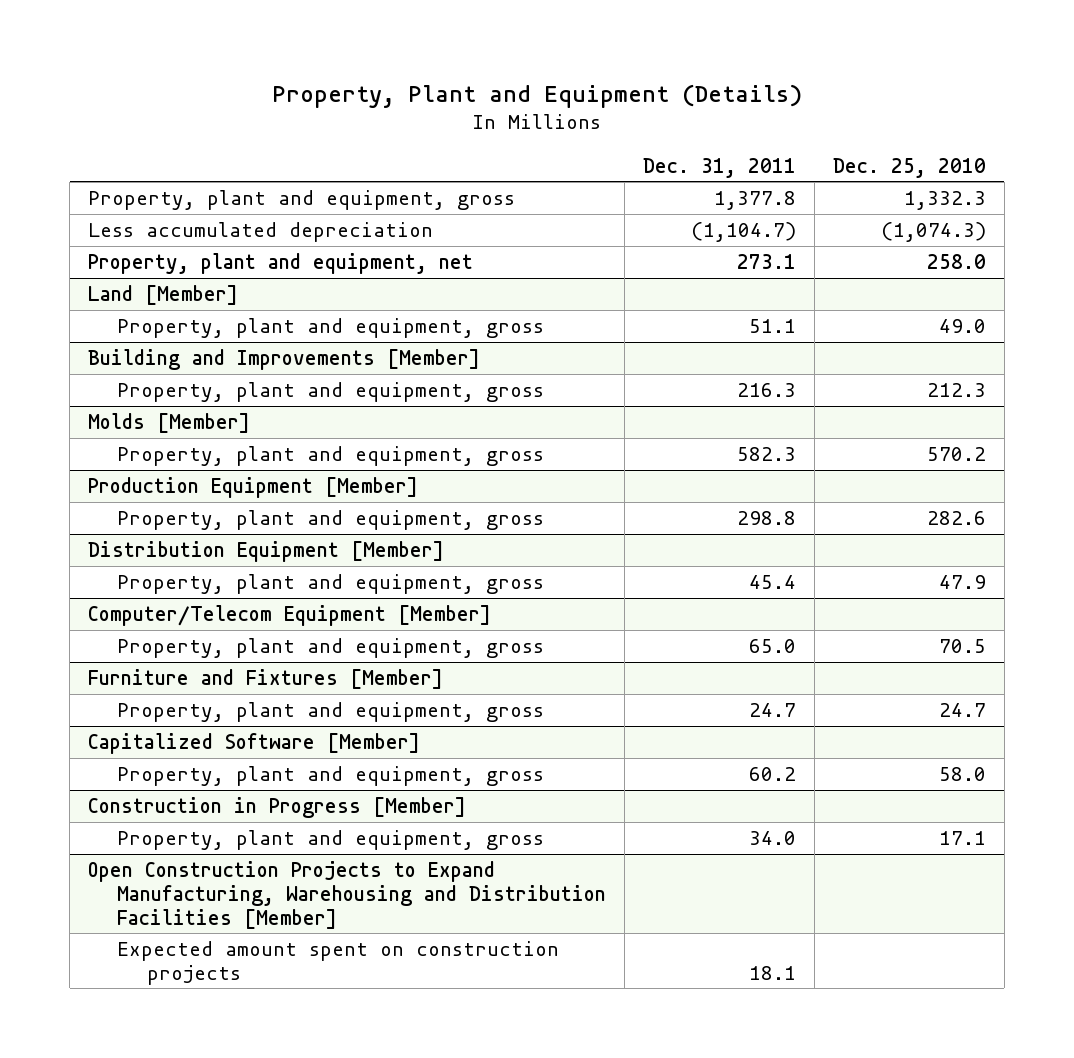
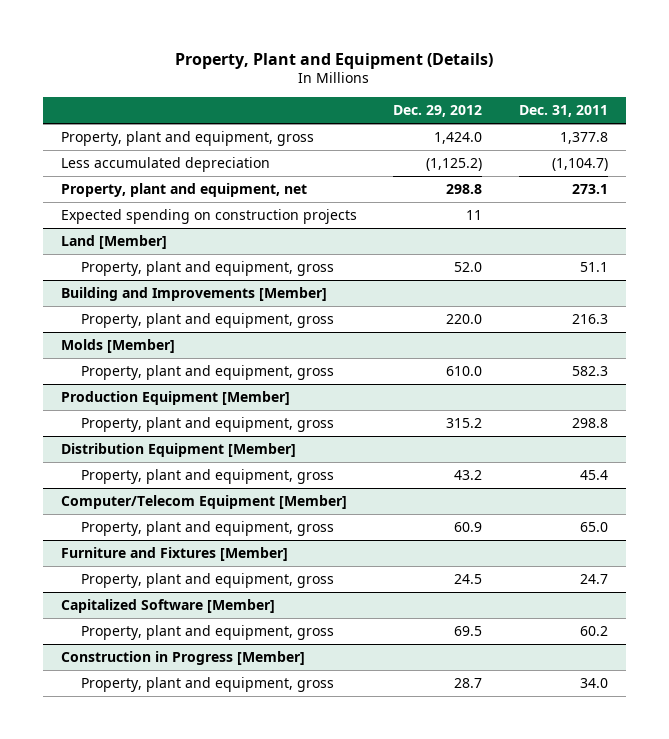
[832,157,986,178] Dec. 25, 2010 -> none
none -> [393,104,483,117] Dec. 29, 2012
none -> [61,209,358,225] Expected spending on construction projects
[88,860,607,929] Open Construction Projects to Expand Manufacturing, Warehousing and Distribution Facilities [Member] -> none
[117,940,560,985] Expected amount spent on construction projects -> none

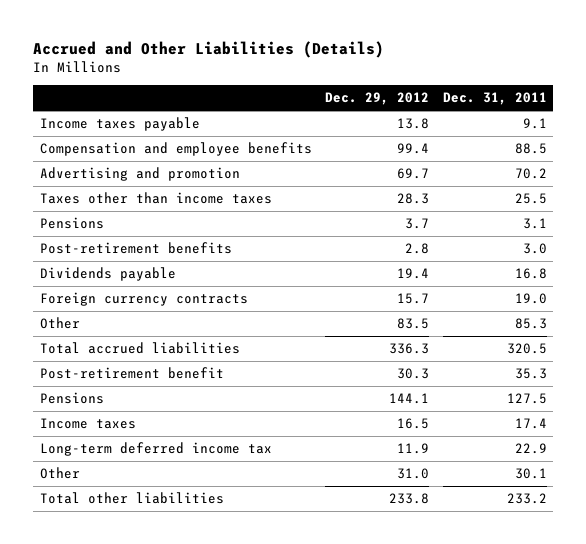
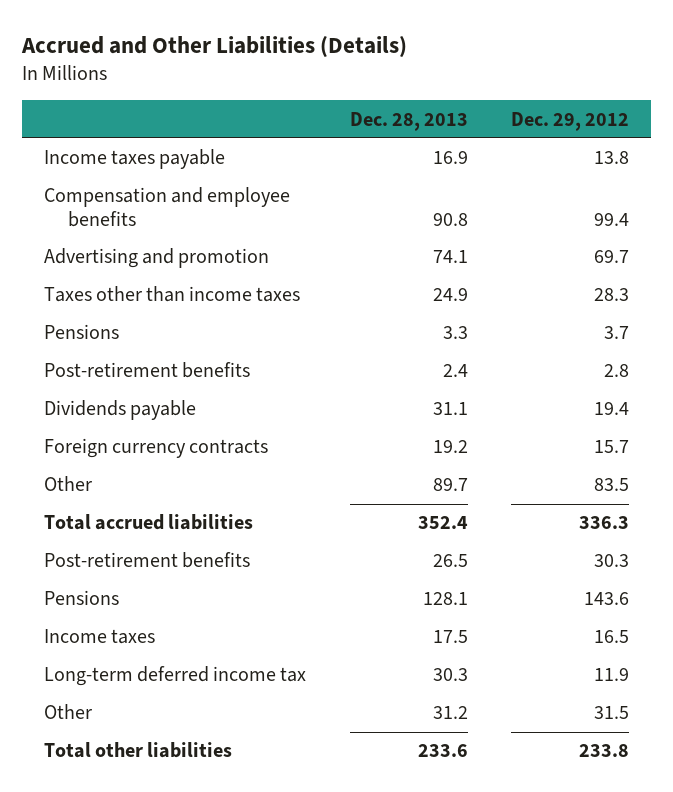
[442,92,547,106] Dec. 31, 2011 -> none
none -> [349,111,468,131] Dec. 28, 2013
[39,367,224,380] Post-retirement benefit -> [43,552,250,569] Post-retirement benefits
[389,393,430,405] 144.1 -> [584,592,630,606] 143.6
[397,468,430,480] 31.0 -> [594,706,630,720] 31.5

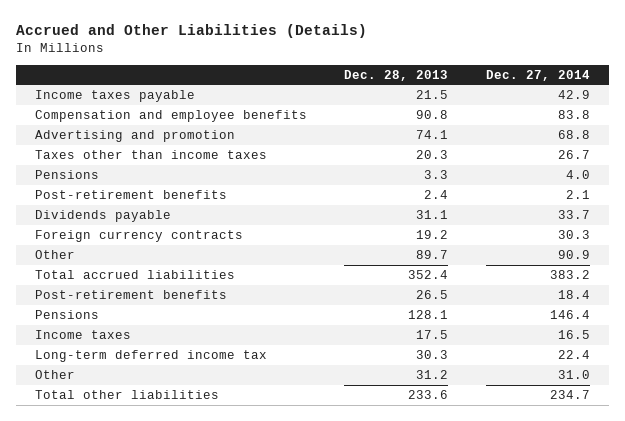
[511,111,630,131] Dec. 29, 2012 -> none
none -> [485,69,590,81] Dec. 27, 2014
[432,151,468,165] 16.9 -> [416,89,449,99] 21.5
[432,288,468,302] 24.9 -> [416,149,449,159] 20.3

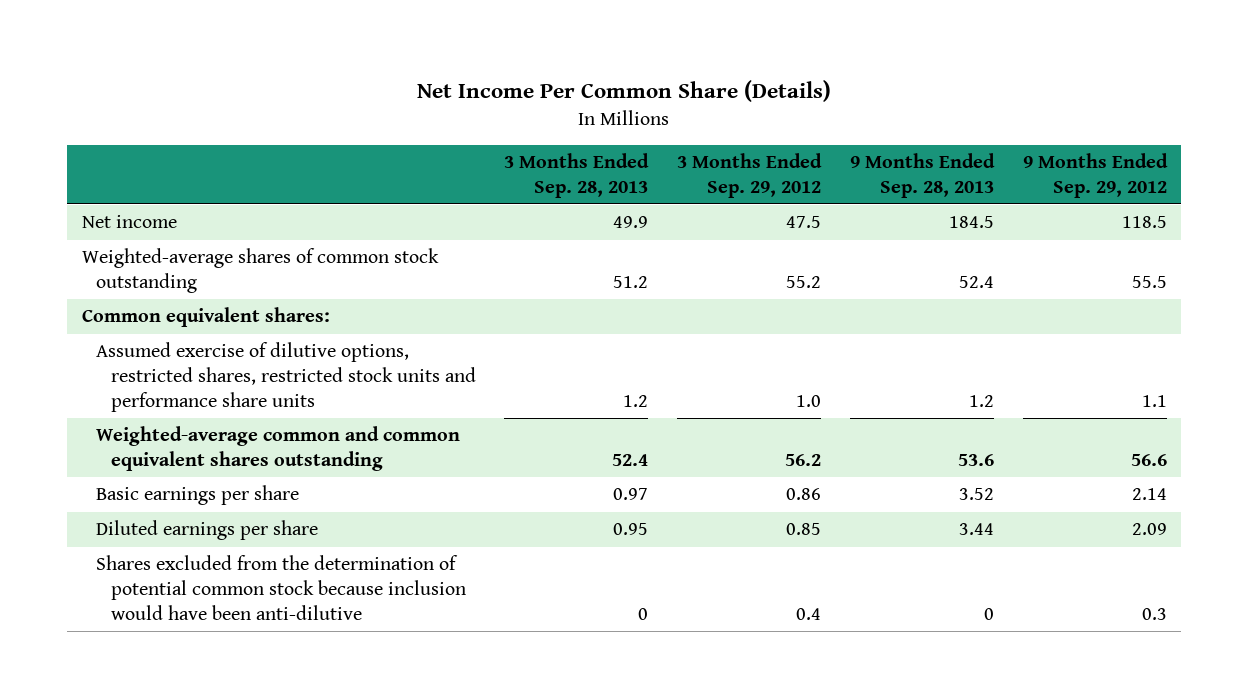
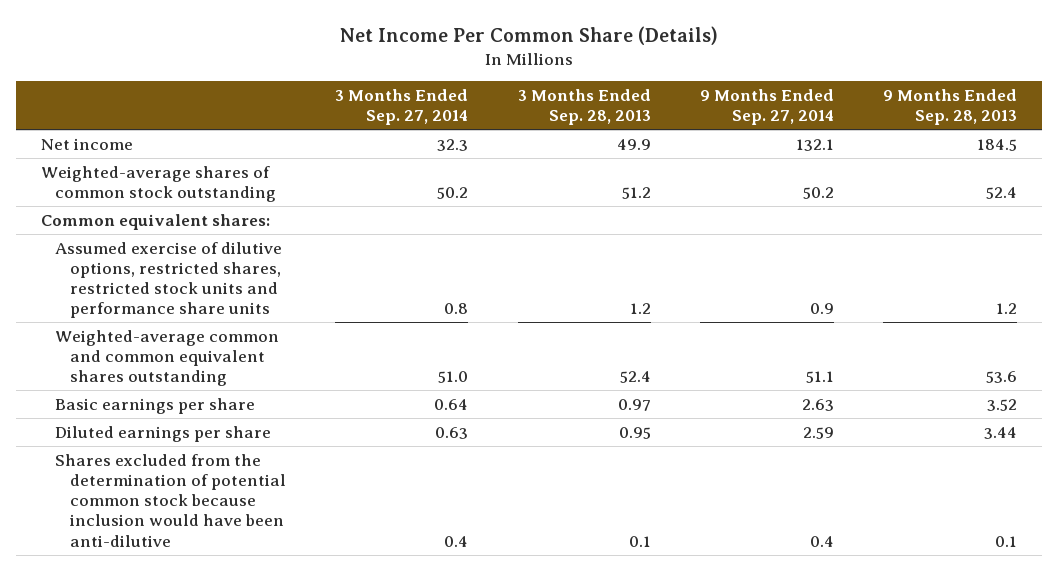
[677,153,823,198] 3 Months Ended Sep. 29, 2012 -> none
[1022,153,1168,198] 9 Months Ended Sep. 29, 2012 -> none
none -> [335,89,469,126] 3 Months Ended Sep. 27, 2014
none -> [699,89,834,126] 9 Months Ended Sep. 27, 2014
[638,607,649,620] 0 -> [628,535,651,547] 0.1
[984,607,995,620] 0 -> [995,535,1018,547] 0.1

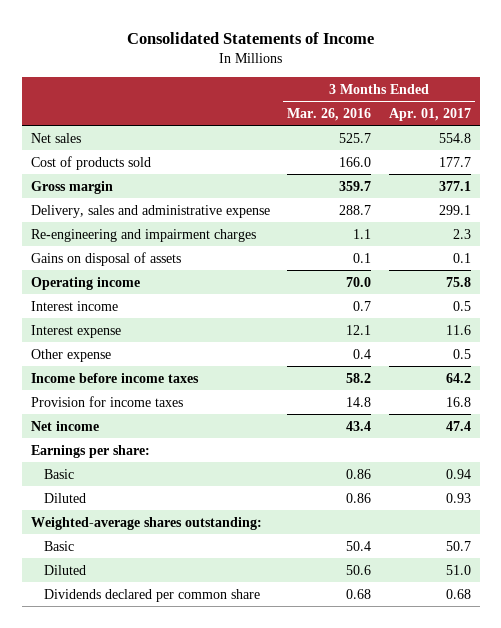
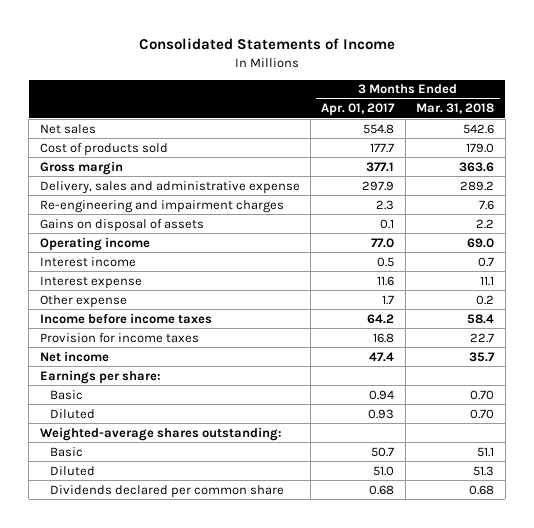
[287,108,372,122] Mar. 26, 2016 -> none
none -> [416,103,495,115] Mar. 31, 2018
[438,204,471,215] 299.1 -> [362,180,395,191] 297.9
[445,276,471,287] 75.8 -> [371,237,395,248] 77.0
[452,348,471,359] 0.5 -> [382,294,395,305] 1.7

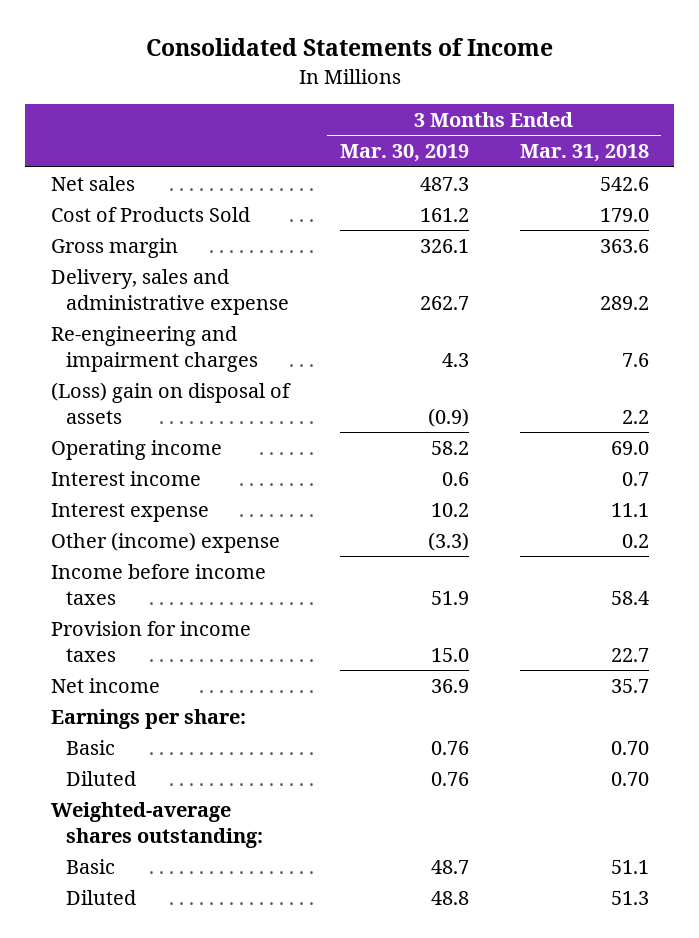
[321,103,396,117] Apr. 01, 2017 -> none
none -> [339,144,469,163] Mar. 30, 2019
[39,142,168,156] Cost of products sold -> [50,206,250,222] Cost of Products Sold
[39,218,204,232] Gains on disposal of assets -> [50,381,291,424] (Loss) gain on disposal of assets
[39,294,127,308] Other expense -> [50,531,280,553] Other (income) expense
[50,484,285,498] Dividends declared per common share -> none

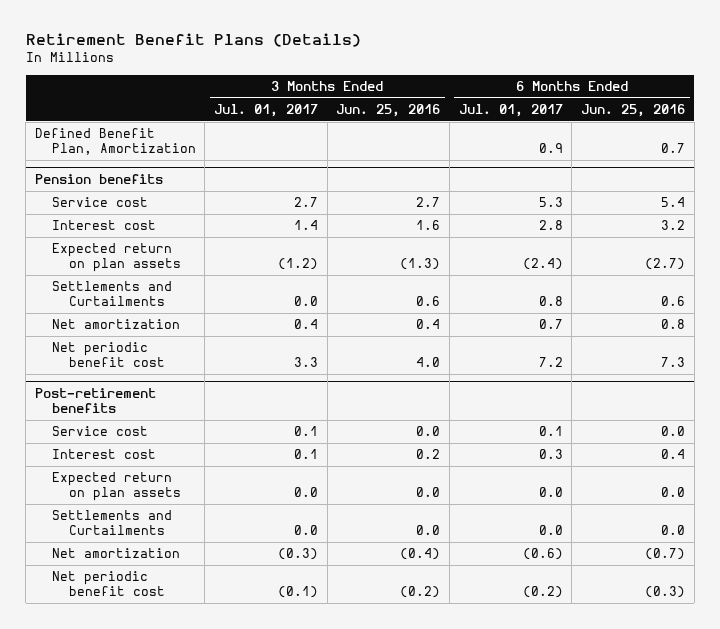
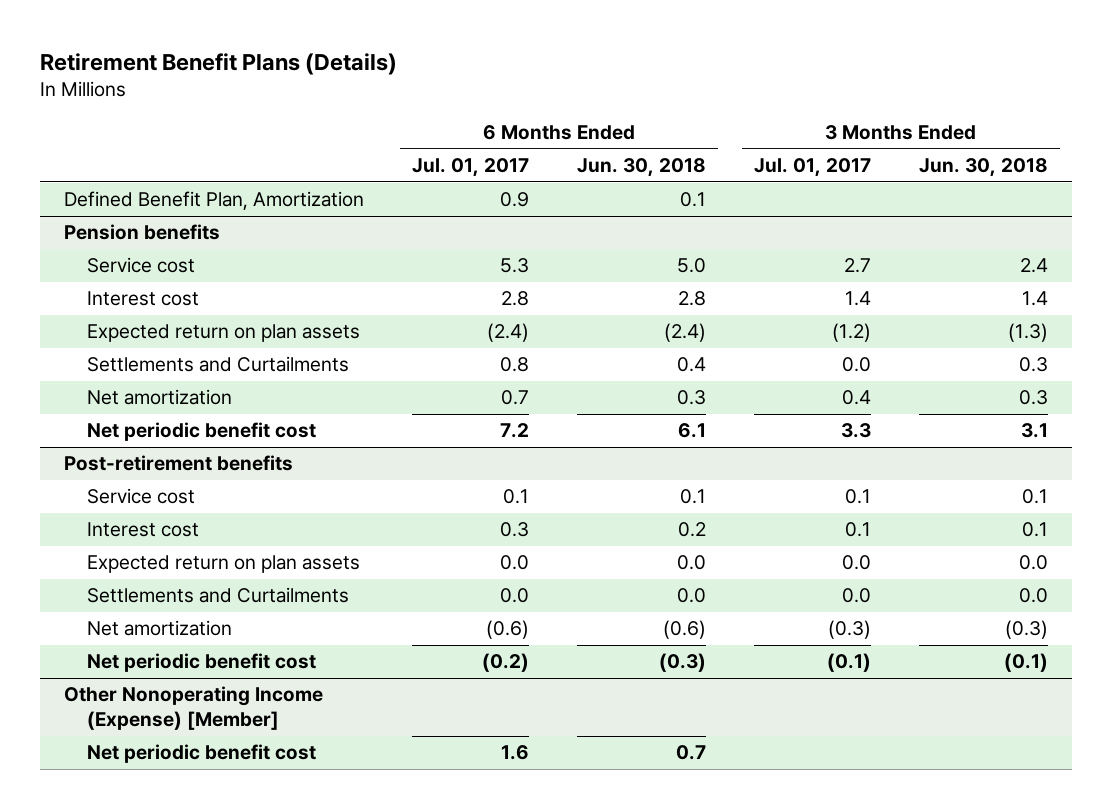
[336,104,441,118] Jun. 25, 2016 -> none
[581,104,686,118] Jun. 25, 2016 -> none
none -> [576,158,706,178] Jun. 30, 2018
none -> [918,158,1048,178] Jun. 30, 2018
none -> [64,686,324,731] Other Nonoperating Income (Expense) [Member]
none -> [86,744,316,764] Net periodic benefit cost

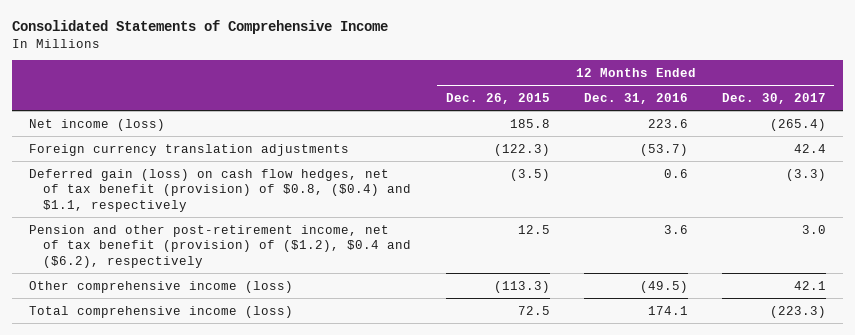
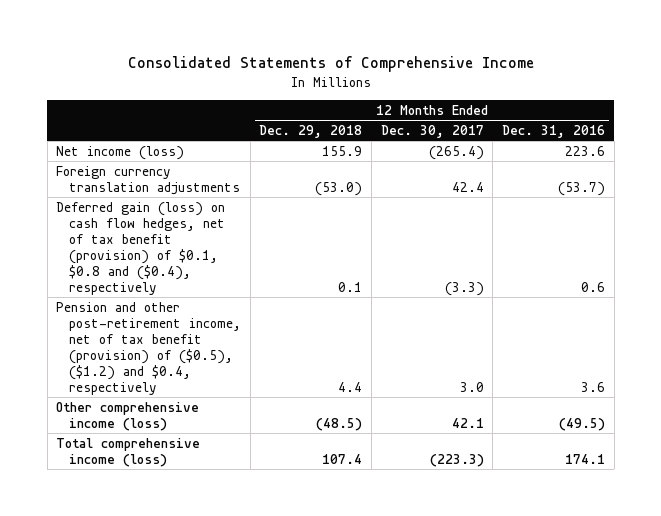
[445,92,550,104] Dec. 26, 2015 -> none
none -> [259,125,363,139] Dec. 29, 2018
[28,168,412,212] Deferred gain (loss) on cash flow hedges, net of tax benefit (provision) of $0.8, ($0.4) and $1.1, respectively -> [56,201,226,296] Deferred gain (loss) on cash flow hedges, net of tax benefit (provision) of $0.1, $0.8 and ($0.4), respectively
[28,224,412,268] Pension and other post-retirement income, net of tax benefit (provision) of ($1.2), $0.4 and ($6.2), respectively -> [56,301,241,396] Pension and other post-retirement income, net of tax benefit (provision) of ($0.5), ($1.2) and $0.4, respectively

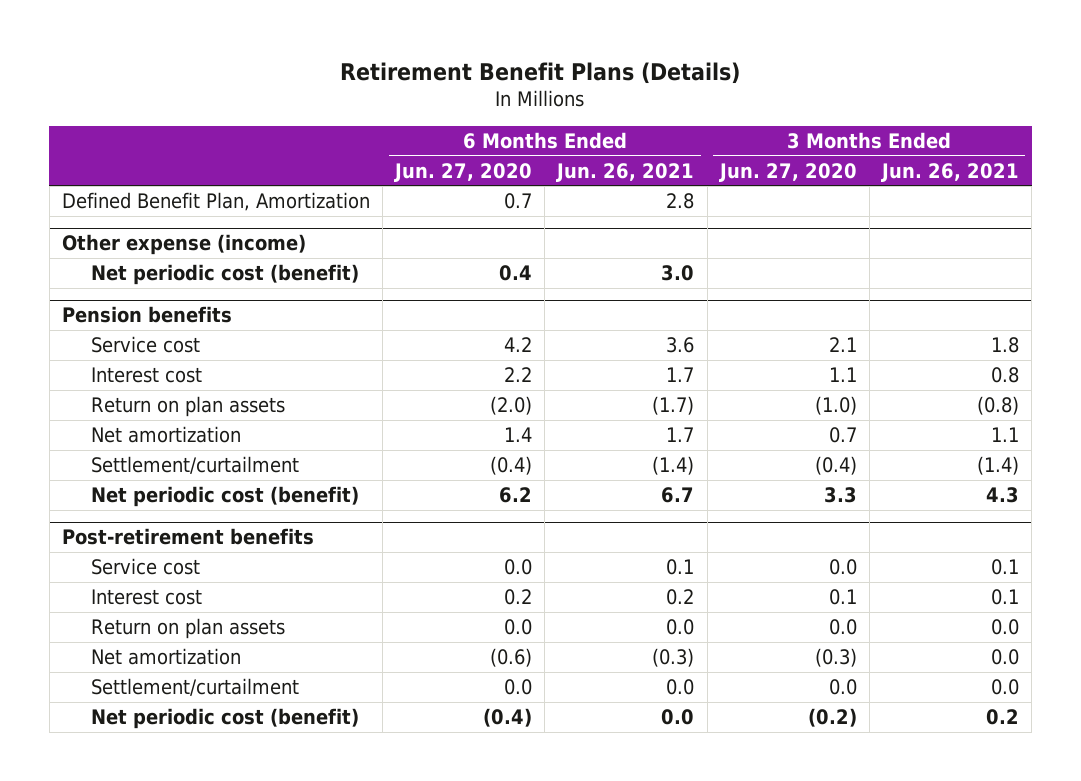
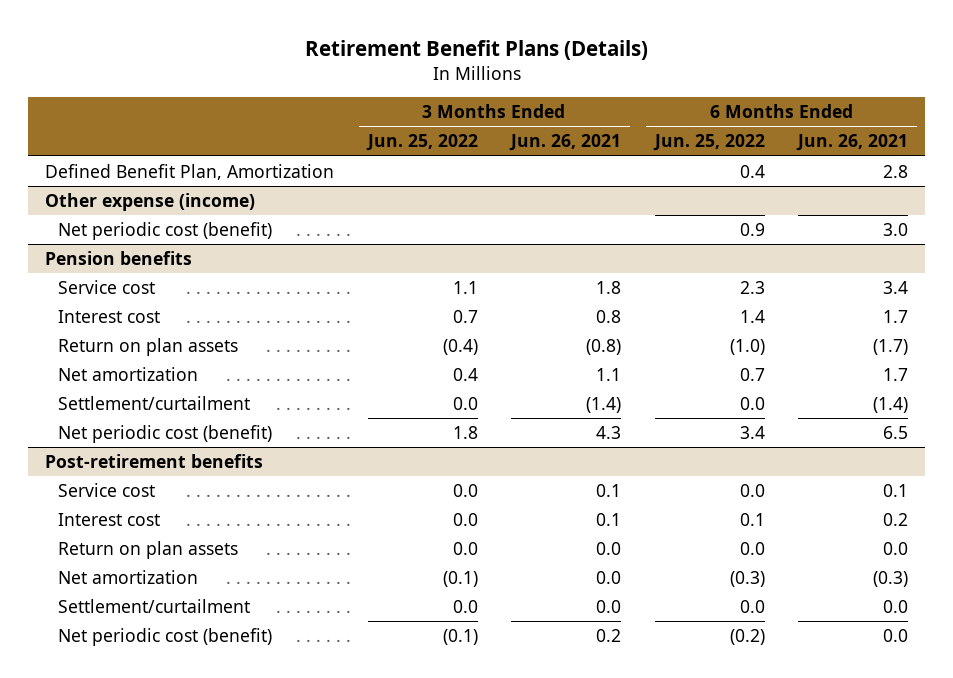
[394,162,533,182] Jun. 27, 2020 -> none
[718,162,857,182] Jun. 27, 2020 -> none
none -> [365,134,478,152] Jun. 25, 2022
none -> [652,134,765,152] Jun. 25, 2022
[666,337,695,354] 3.6 -> [883,280,909,294] 3.4
[661,487,695,504] 6.7 -> [883,425,909,439] 6.5

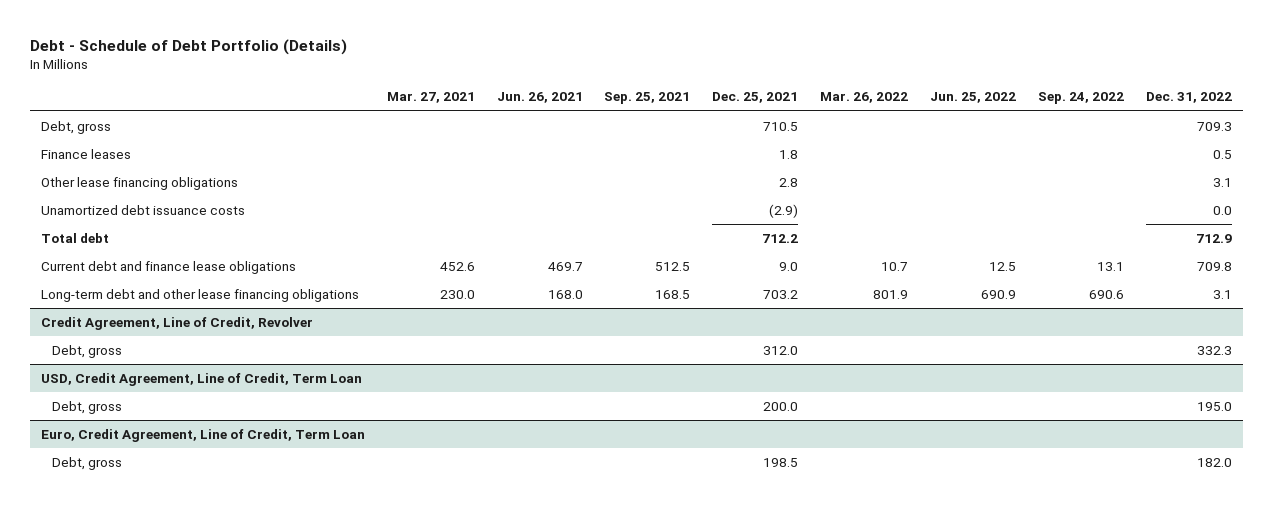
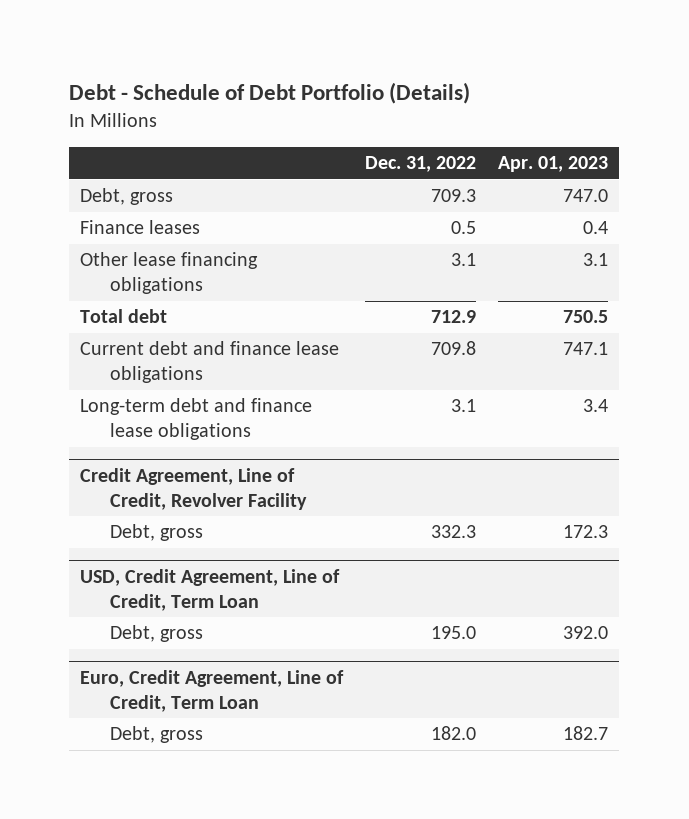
[386,92,475,104] Mar. 27, 2021 -> none
[496,92,583,104] Jun. 26, 2021 -> none
[604,92,691,105] Sep. 25, 2021 -> none
[712,92,799,104] Dec. 25, 2021 -> none
[820,92,909,104] Mar. 26, 2022 -> none
[930,92,1017,104] Jun. 25, 2022 -> none
[1038,92,1125,105] Sep. 24, 2022 -> none
none -> [498,156,609,173] Apr. 01, 2023
[40,204,245,215] Unamortized debt issuance costs -> none
[40,288,359,302] Long-term debt and other lease financing obligations -> [80,398,313,441] Long-term debt and finance lease obligations
[40,316,313,330] Credit Agreement, Line of Credit, Revolver -> [80,467,308,510] Credit Agreement, Line of Credit, Revolver Facility

